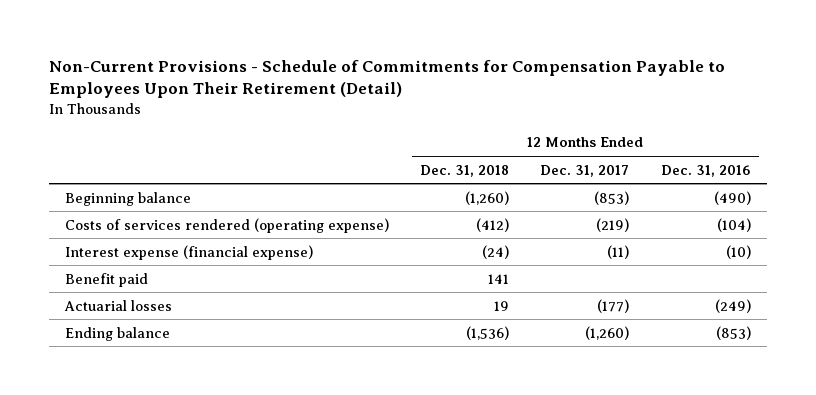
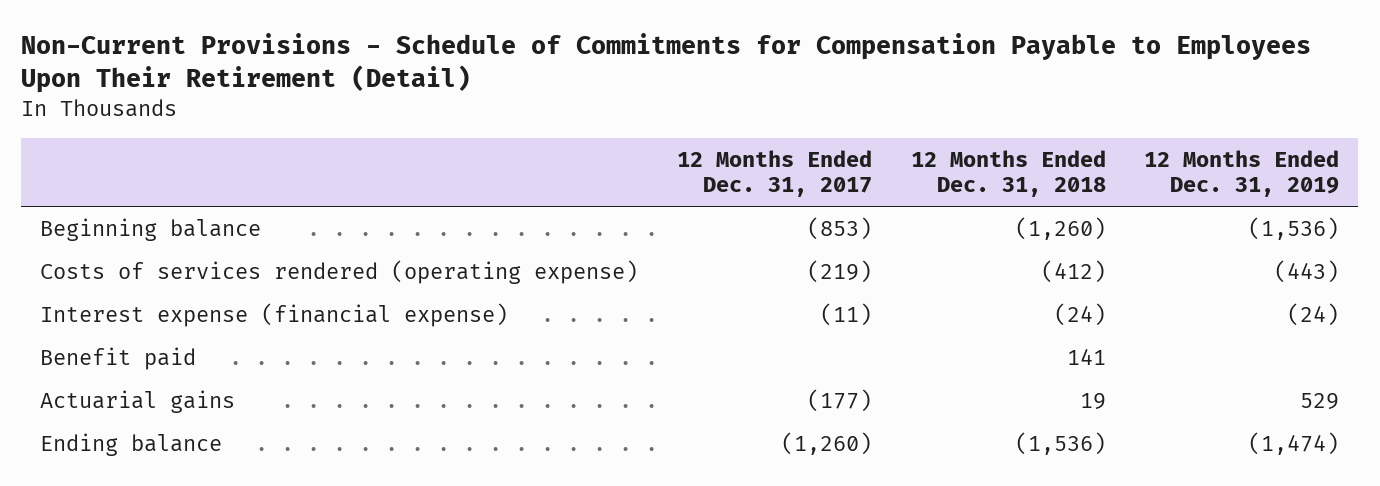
[660,164,751,177] Dec. 31, 2016 -> none
none -> [1144,149,1340,198] 12 Months Ended Dec. 31, 2019
[63,299,172,311] Actuarial losses -> [40,389,236,413] Actuarial gains

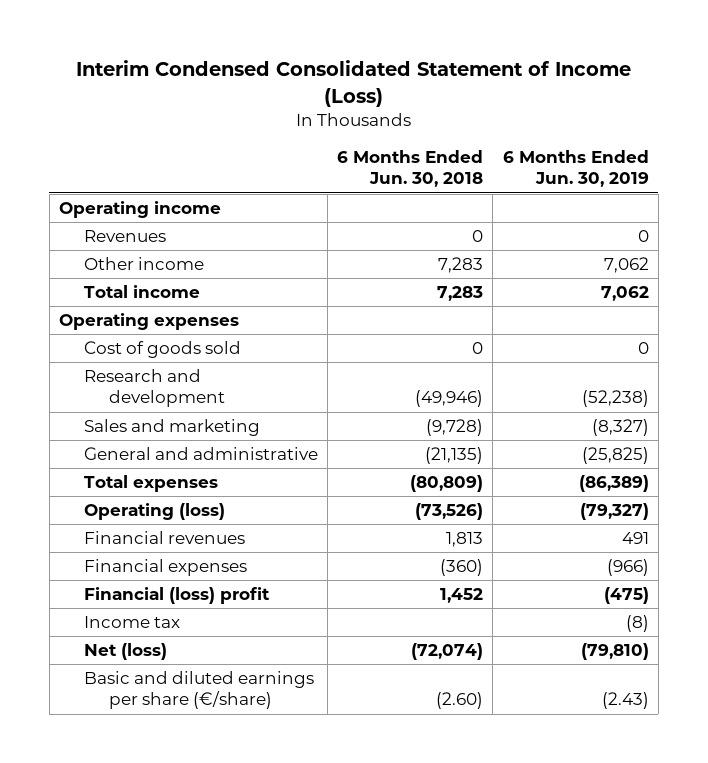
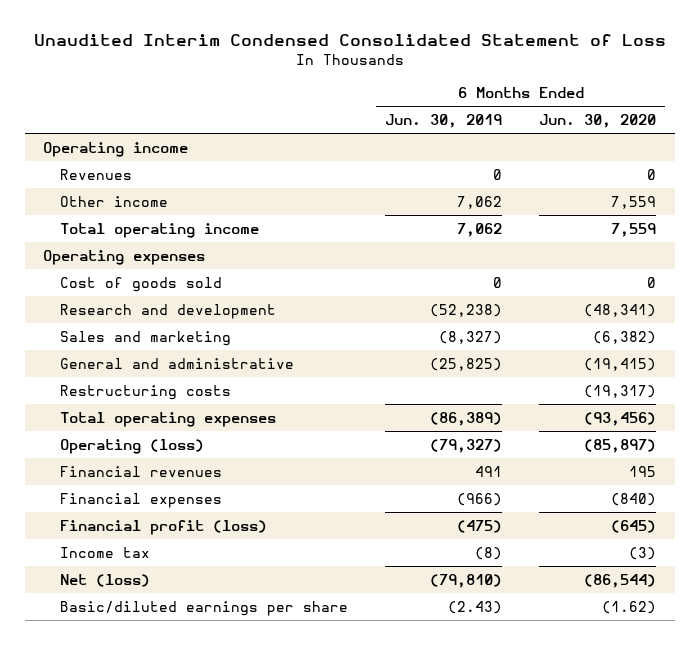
[75,59,631,107] Interim Condensed Consolidated Statement of Income (Loss) -> [33,34,666,47] Unaudited Interim Condensed Consolidated Statement of Loss
[337,150,484,188] 6 Months Ended Jun. 30, 2018 -> none
none -> [539,114,657,129] Jun. 30, 2020
[83,285,200,299] Total income -> [59,222,259,238] Total operating income
none -> [59,384,231,400] Restructuring costs
[83,475,218,493] Total expenses -> [59,411,276,427] Total operating expenses
[83,587,270,605] Financial (loss) profit -> [59,519,267,535] Financial profit (loss)
[83,671,314,710] Basic and diluted earnings per share (€/share) -> [59,600,348,616] Basic/diluted earnings per share

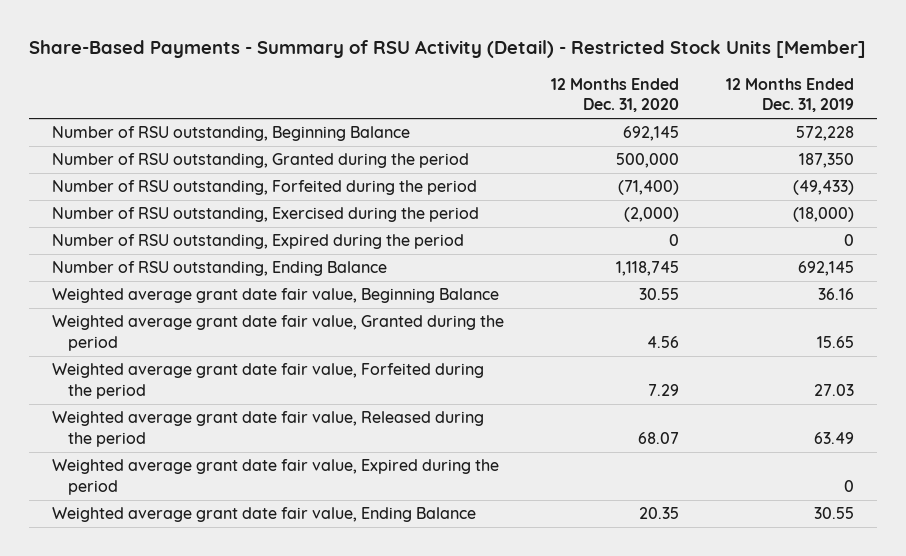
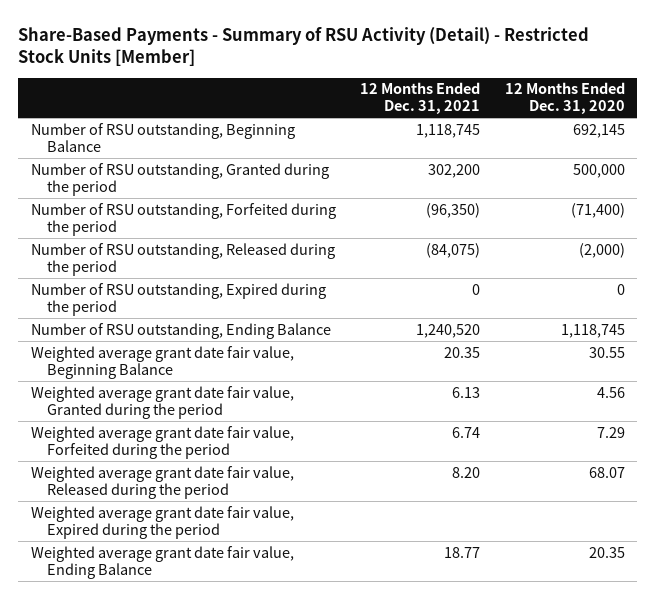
[725,77,854,113] 12 Months Ended Dec. 31, 2019 -> none
none -> [360,82,481,115] 12 Months Ended Dec. 31, 2021
[52,207,480,223] Number of RSU outstanding, Exercised during the period -> [30,242,335,276] Number of RSU outstanding, Released during the period

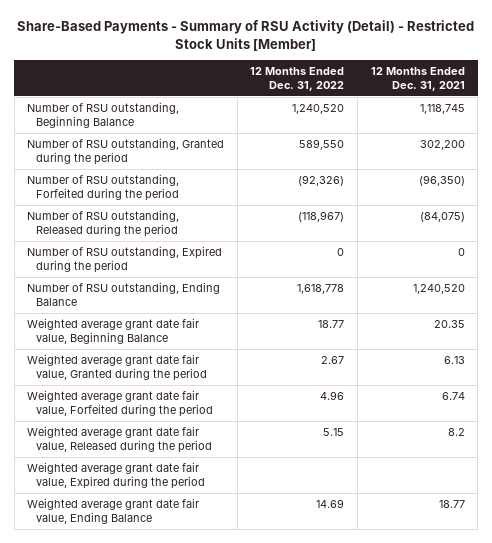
[504,82,625,115] 12 Months Ended Dec. 31, 2020 -> none
none -> [250,66,345,92] 12 Months Ended Dec. 31, 2022
[452,466,481,478] 8.20 -> [447,427,465,436] 8.2

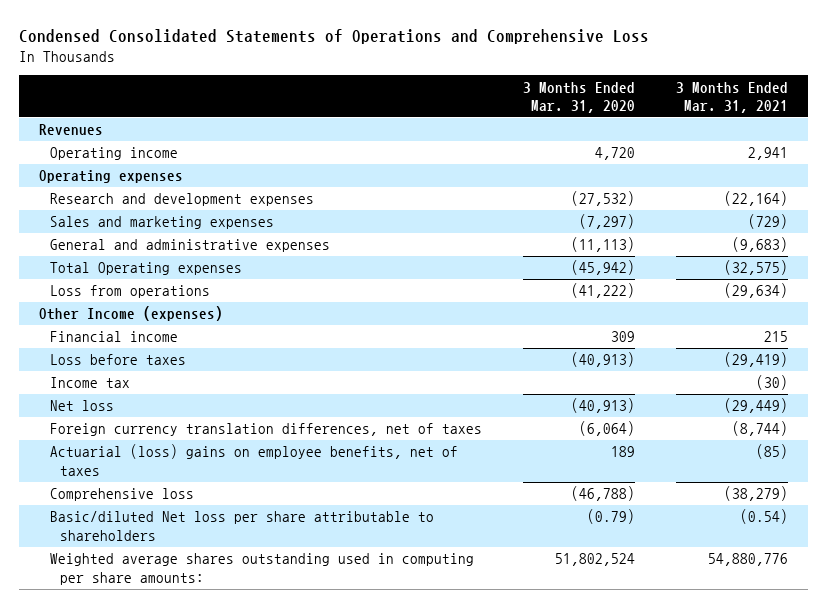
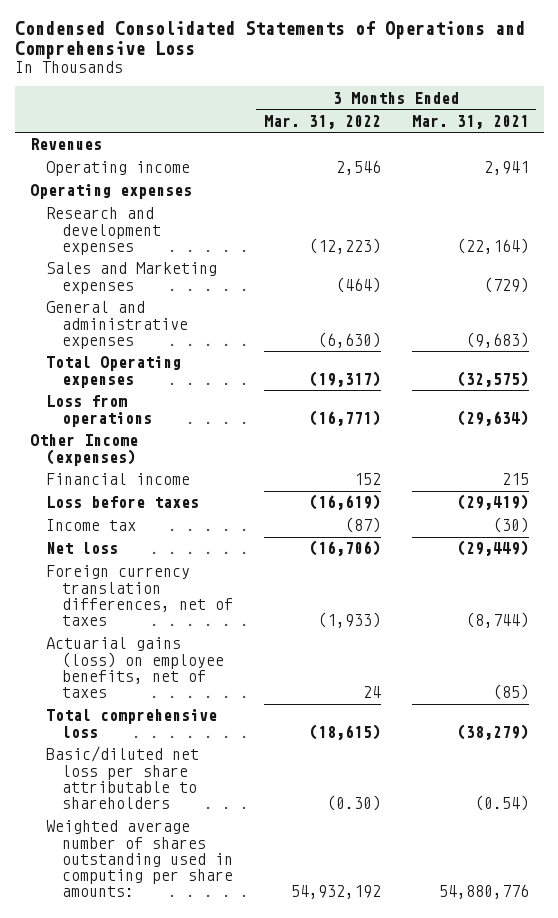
[522,81,635,114] 3 Months Ended Mar. 31, 2020 -> none
none -> [263,114,381,129] Mar. 31, 2022
[49,216,274,230] Sales and marketing expenses -> [46,262,218,294] Sales and Marketing expenses
[49,444,458,476] Actuarial (loss) gains on employee benefits, net of taxes -> [46,637,225,699] Actuarial gains (loss) on employee benefits, net of taxes
[49,488,194,502] Comprehensive loss -> [46,709,218,738] Total comprehensive loss
[49,511,434,541] Basic/diluted Net loss per share attributable to shareholders -> [46,746,200,810] Basic/diluted net loss per share attributable to shareholders
[49,553,474,585] Weighted average shares outstanding used in computing per share amounts: -> [46,820,234,898] Weighted average number of shares outstanding used in computing per share amounts:

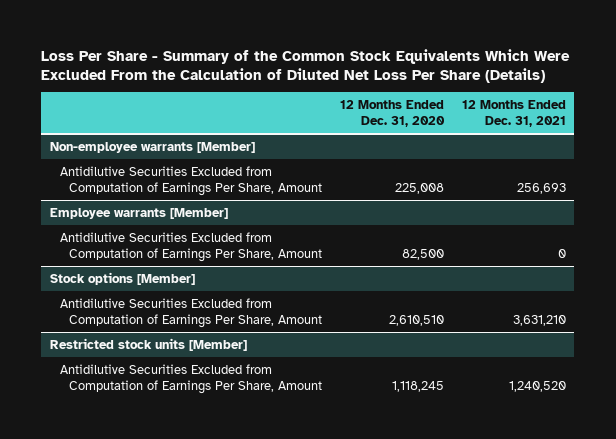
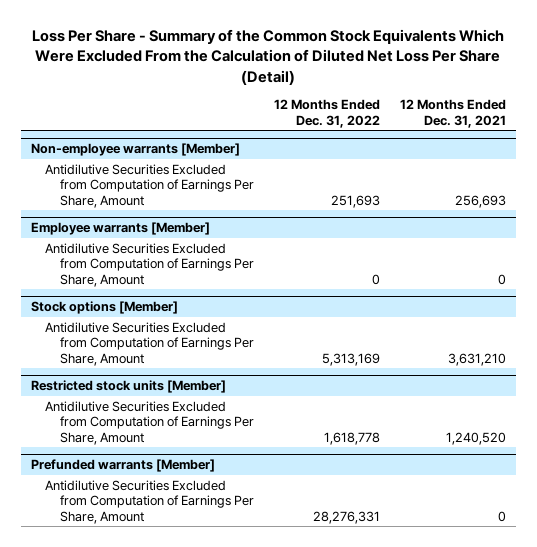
[41,48,571,84] Loss Per Share - Summary of the Common Stock Equivalents Which Were Excluded From the Calculation of Diluted Net Loss Per Share (Details) -> [32,28,505,85] Loss Per Share - Summary of the Common Stock Equivalents Which Were Excluded From the Calculation of Diluted Net Loss Per Share (Detail)
[339,100,445,128] 12 Months Ended Dec. 31, 2020 -> none
none -> [273,99,380,128] 12 Months Ended Dec. 31, 2022
none -> [30,459,215,473] Prefunded warrants [Member]
none -> [45,479,254,524] Antidilutive Securities Excluded from Computation of Earnings Per Share, Amount

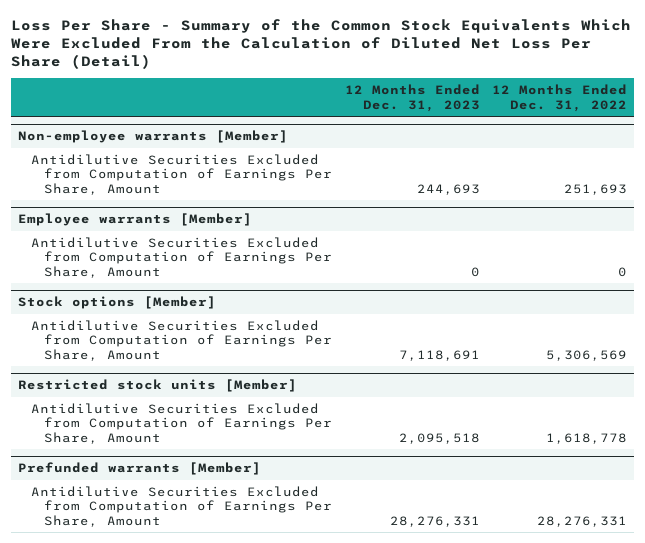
[400,99,507,128] 12 Months Ended Dec. 31, 2021 -> none
none -> [344,84,480,112] 12 Months Ended Dec. 31, 2023
[321,352,380,366] 5,313,169 -> [546,349,628,361] 5,306,569

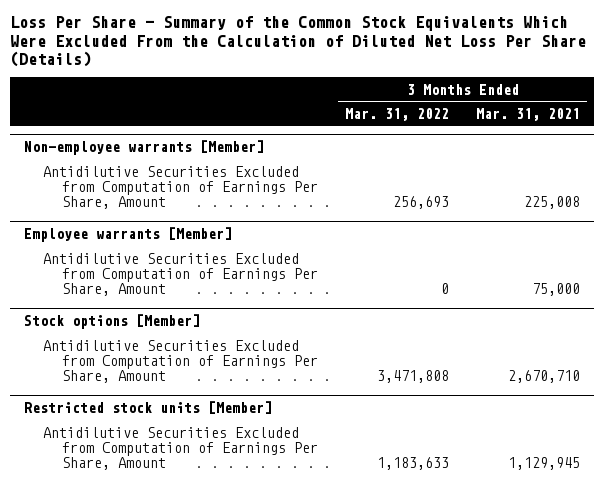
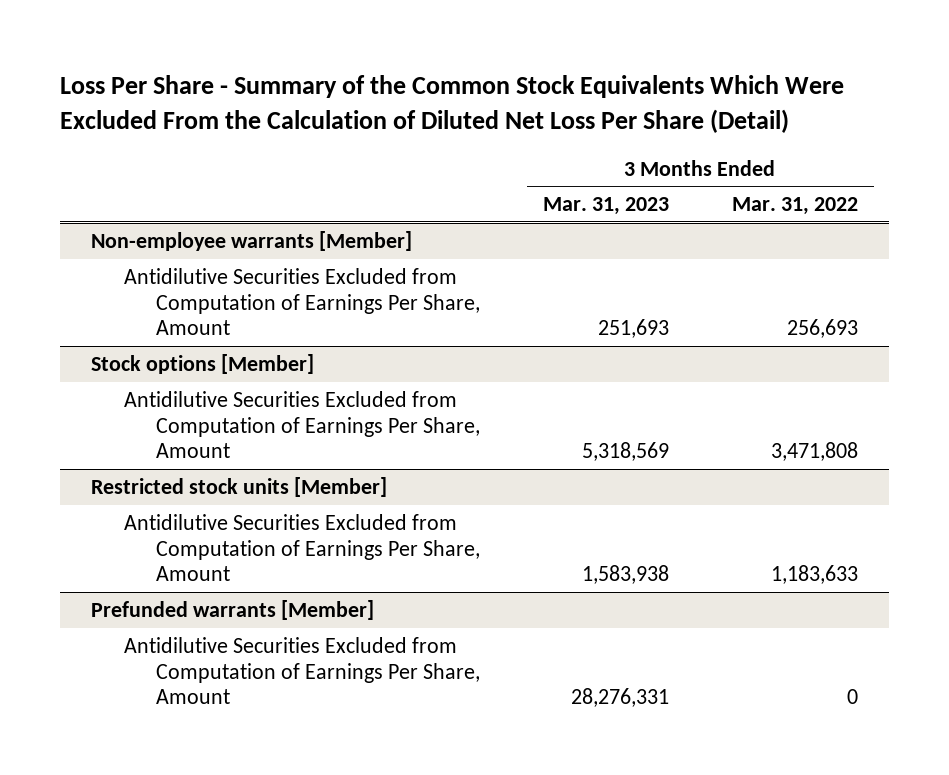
[9,16,586,68] Loss Per Share - Summary of the Common Stock Equivalents Which Were Excluded From the Calculation of Diluted Net Loss Per Share (Details) -> [60,75,845,133] Loss Per Share - Summary of the Common Stock Equivalents Which Were Excluded From the Calculation of Diluted Net Loss Per Share (Detail)
[476,108,581,122] Mar. 31, 2021 -> none
none -> [542,197,669,216] Mar. 31, 2023
[23,227,232,243] Employee warrants [Member] -> none
[42,252,318,297] Antidilutive Securities Excluded from Computation of Earnings Per Share, Amount -> none
none -> [91,599,375,620] Prefunded warrants [Member]
none -> [123,636,481,705] Antidilutive Securities Excluded from Computation of Earnings Per Share, Amount

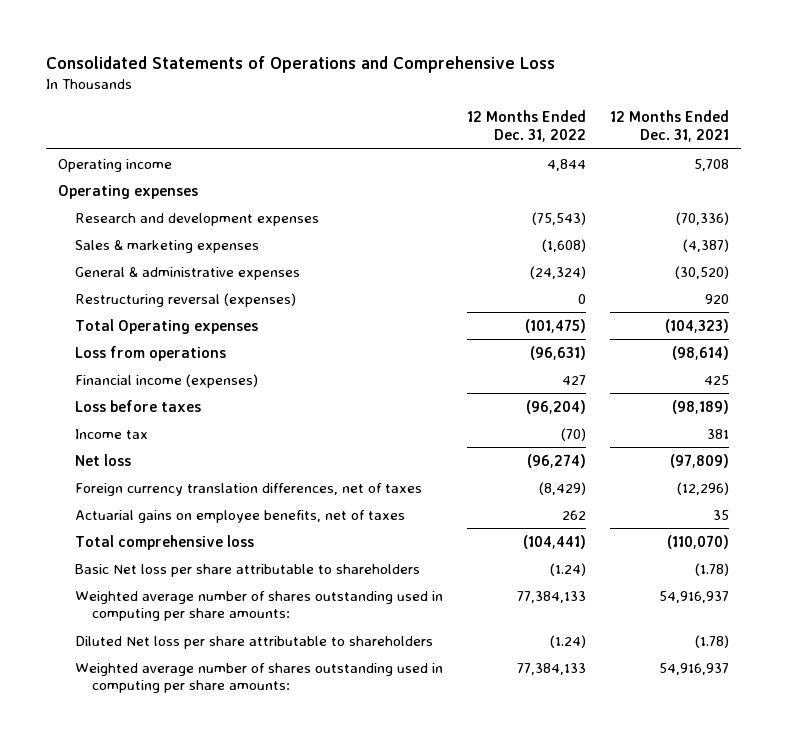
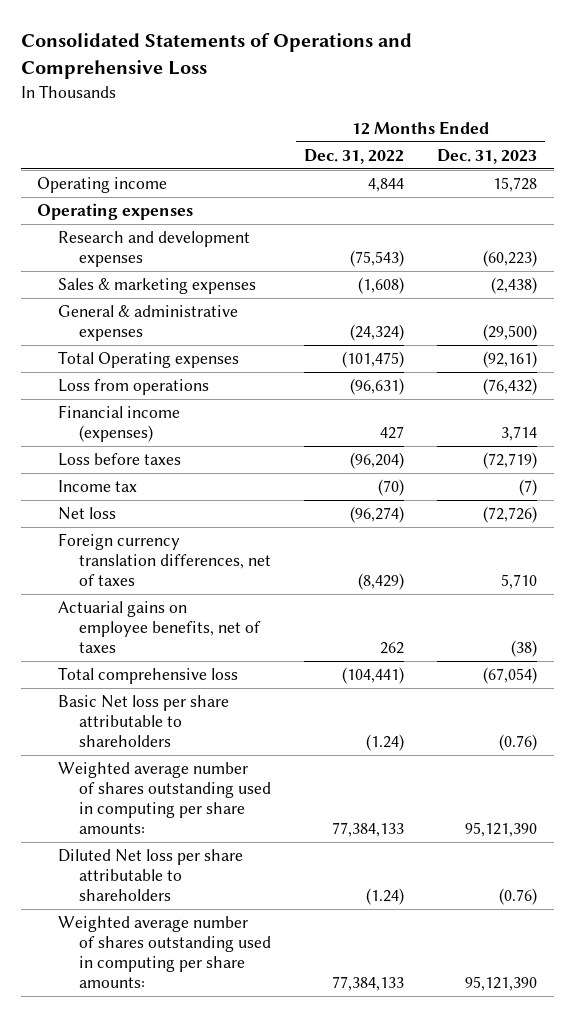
[609,110,729,143] 12 Months Ended Dec. 31, 2021 -> none
none -> [437,148,538,164] Dec. 31, 2023
[74,292,296,307] Restructuring reversal (expenses) -> none

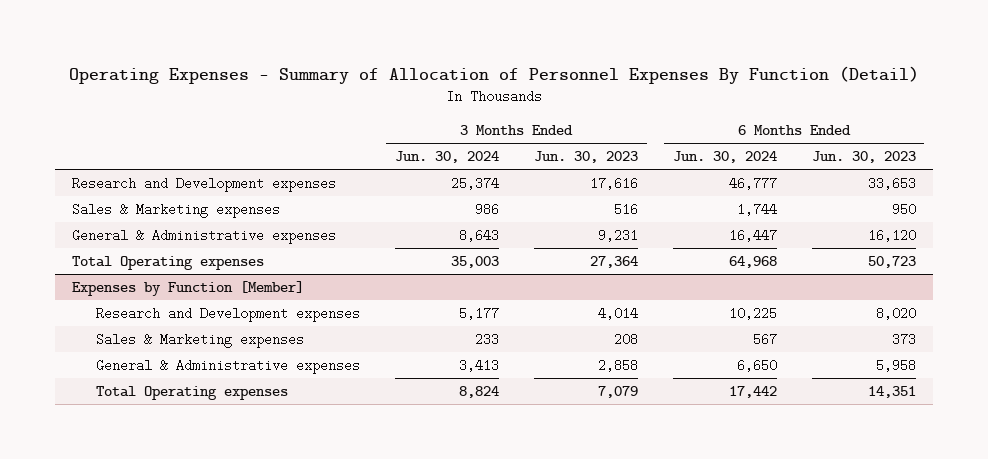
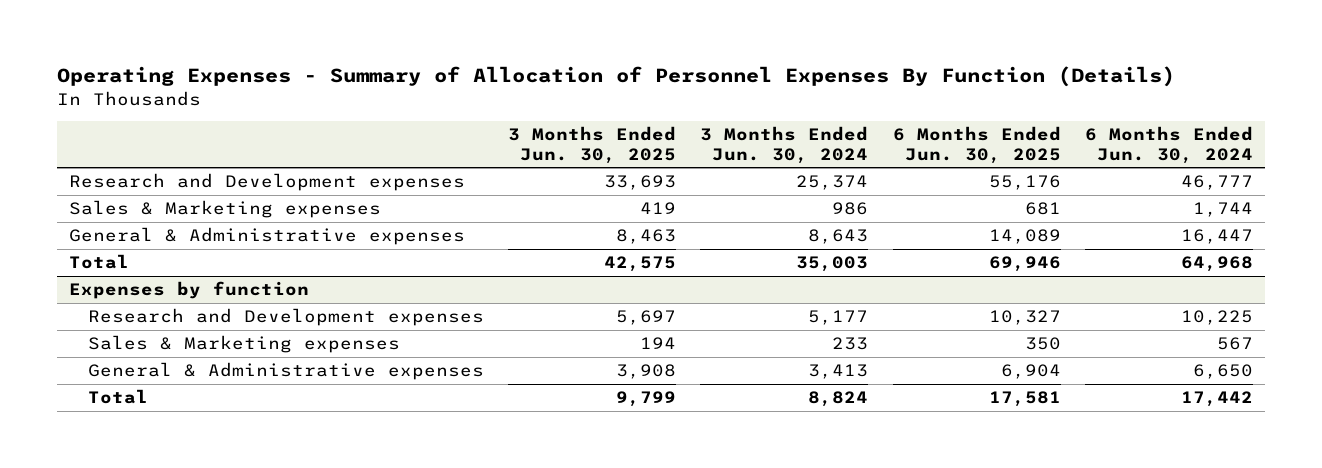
[68,65,919,84] Operating Expenses - Summary of Allocation of Personnel Expenses By Function (Detail) -> [56,66,1175,88] Operating Expenses - Summary of Allocation of Personnel Expenses By Function (Details)
[533,151,638,164] Jun. 30, 2023 -> none
[811,151,916,164] Jun. 30, 2023 -> none
none -> [508,126,677,164] 3 Months Ended Jun. 30, 2025
none -> [892,126,1061,164] 6 Months Ended Jun. 30, 2025
[72,255,265,270] Total Operating expenses -> [68,254,129,270] Total
[72,280,305,296] Expenses by Function [Member] -> [68,281,309,300] Expenses by function
[96,385,289,400] Total Operating expenses -> [87,389,148,405] Total

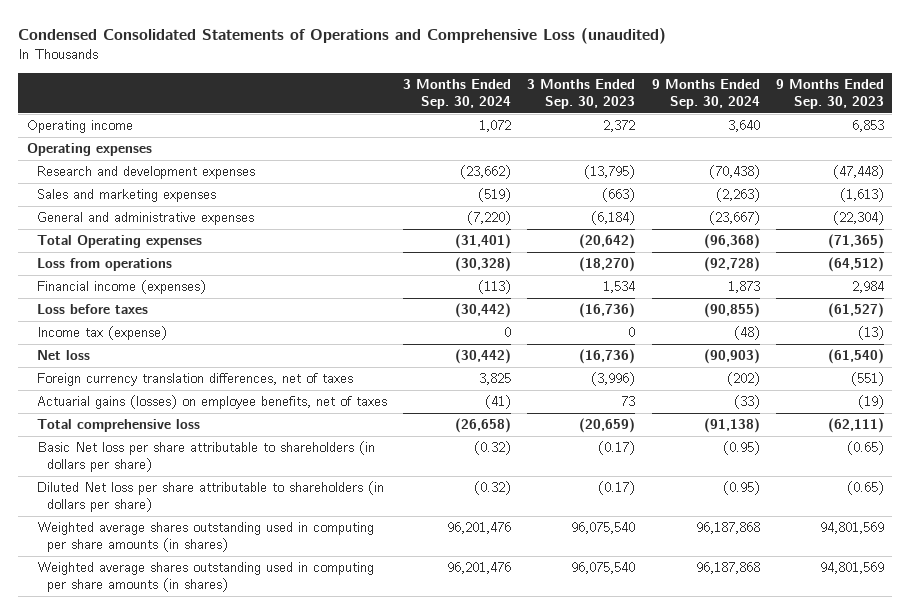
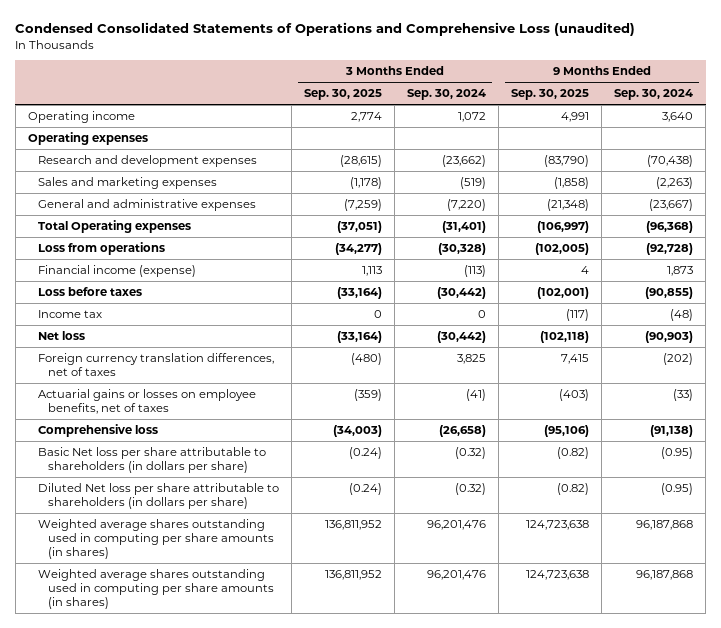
[527,79,636,109] 3 Months Ended Sep. 30, 2023 -> none
[775,79,884,109] 9 Months Ended Sep. 30, 2023 -> none
none -> [303,89,382,101] Sep. 30, 2025
none -> [511,89,590,101] Sep. 30, 2025
[36,280,206,295] Financial income (expenses) -> [37,265,196,278] Financial income (expense)
[36,326,167,341] Income tax (expense) -> [37,310,102,319] Income tax
[36,395,387,410] Actuarial gains (losses) on employee benefits, net of taxes -> [37,389,256,415] Actuarial gains or losses on employee benefits, net of taxes
[36,419,200,433] Total comprehensive loss -> [37,424,158,438] Comprehensive loss

